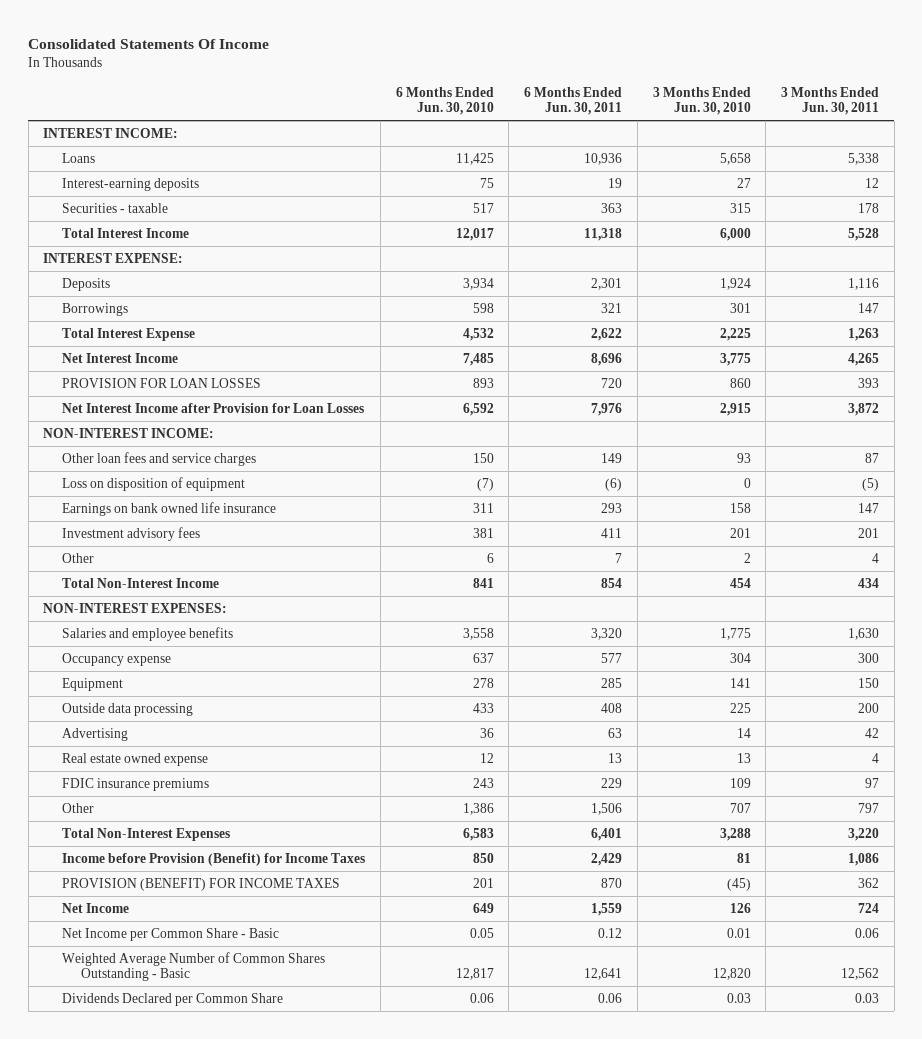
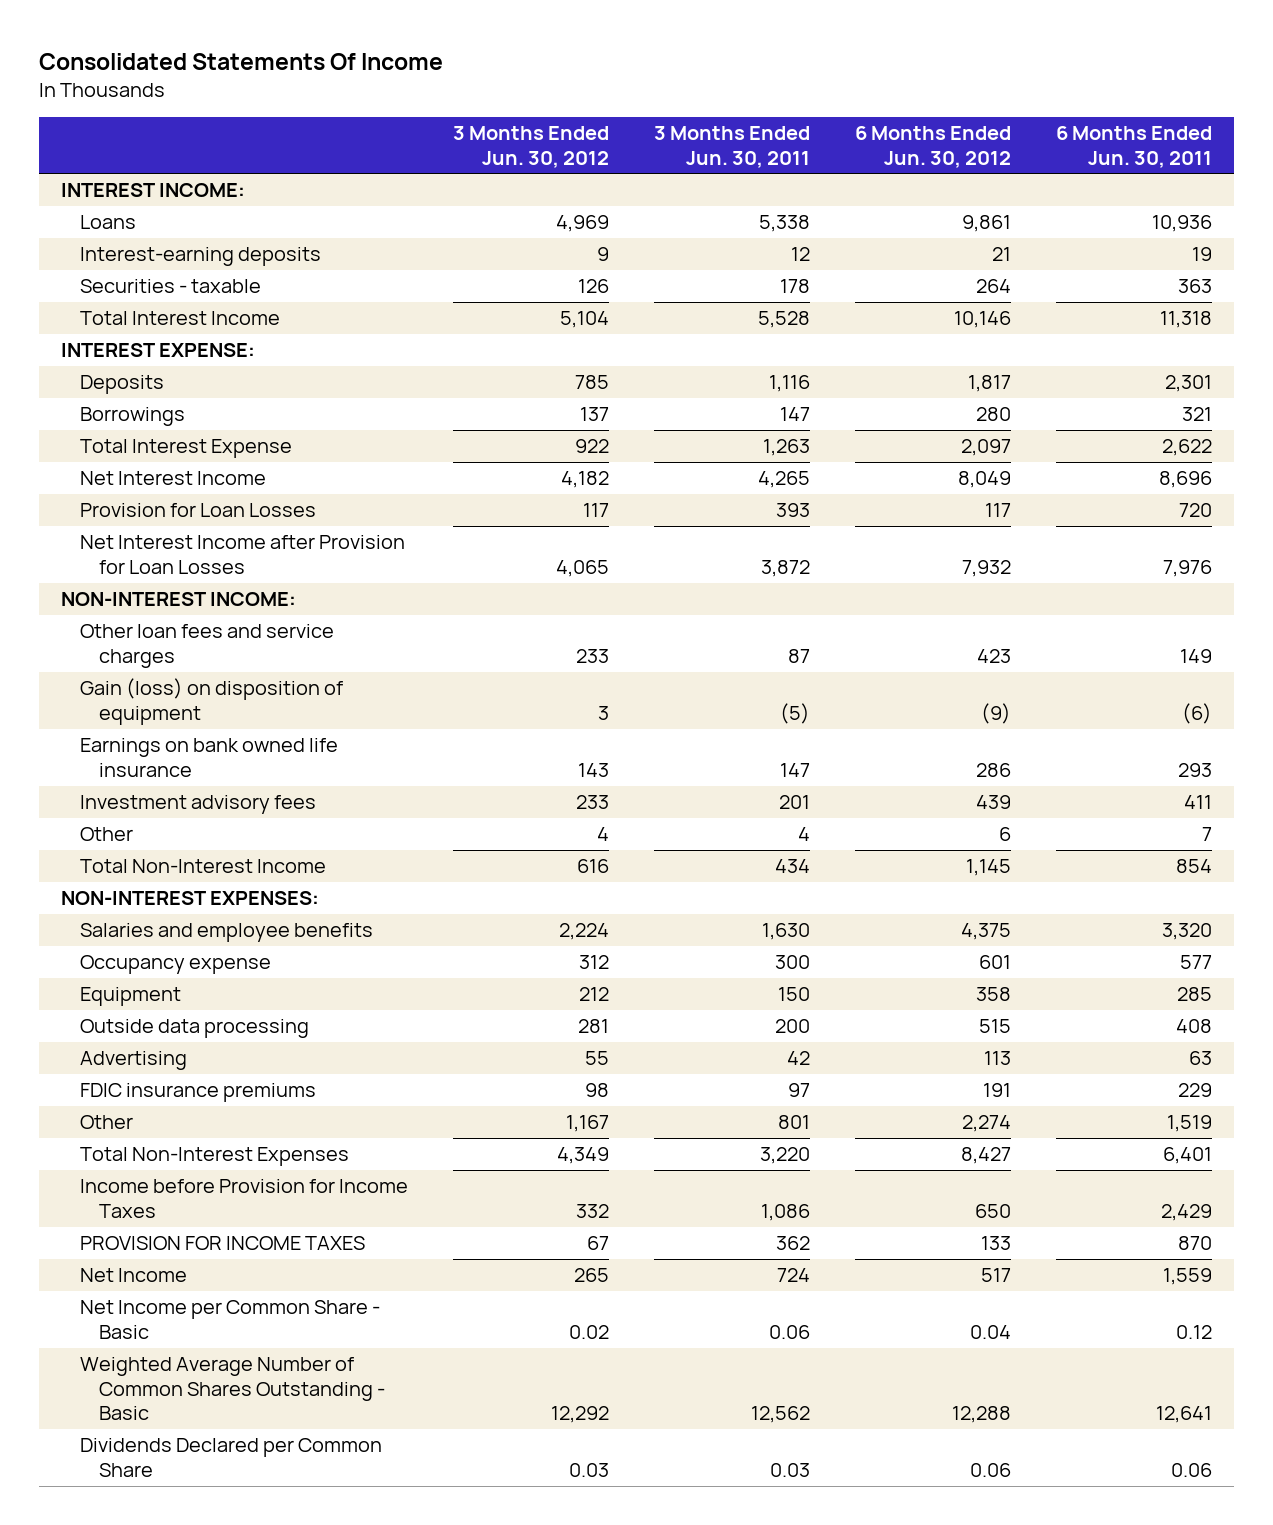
[395,86,494,116] 6 Months Ended Jun. 30, 2010 -> none
[652,86,751,116] 3 Months Ended Jun. 30, 2010 -> none
none -> [453,126,610,168] 3 Months Ended Jun. 30, 2012
none -> [854,126,1011,168] 6 Months Ended Jun. 30, 2012
[62,377,262,388] PROVISION FOR LOAN LOSSES -> [80,503,317,518] Provision for Loan Losses
[62,476,246,491] Loss on disposition of equipment -> [80,678,344,725] Gain (loss) on disposition of equipment
[62,752,209,766] Real estate owned expense -> none
[591,802,623,815] 1,506 -> [1166,1115,1212,1133] 1,519
[857,802,879,813] 797 -> [778,1115,811,1130] 801
[62,852,366,866] Income before Provision (Benefit) for Income Taxes -> [80,1179,409,1218] Income before Provision for Income Taxes
[62,877,341,891] PROVISION (BENEFIT) FOR INCOME TAXES -> [80,1236,366,1251] PROVISION FOR INCOME TAXES

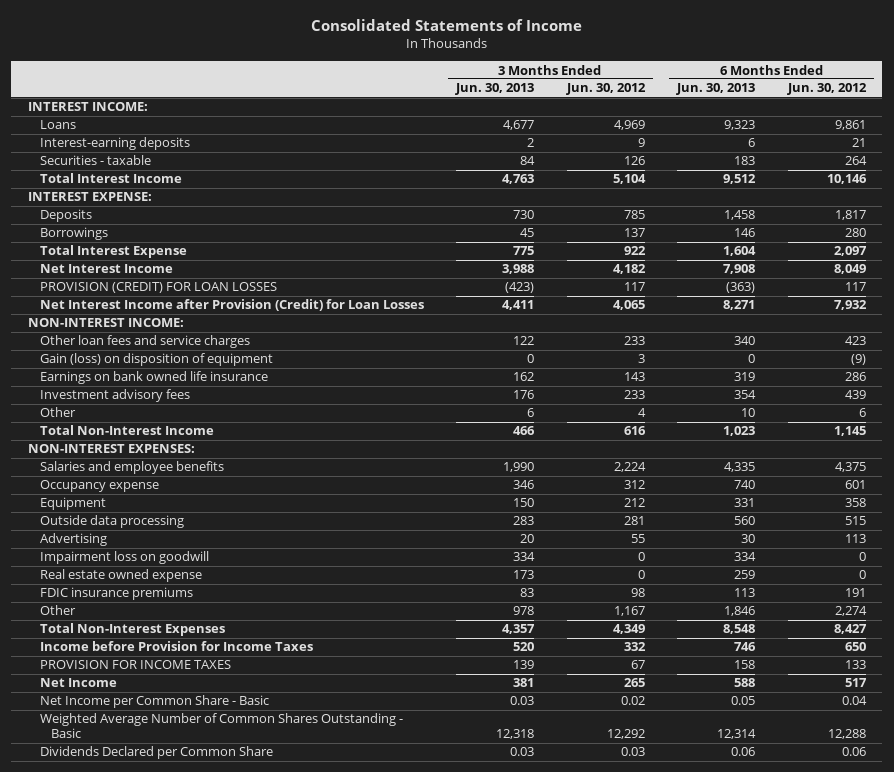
[38,52,443,70] Consolidated Statements Of Income -> [310,19,582,32] Consolidated Statements of Income
[654,126,811,168] 3 Months Ended Jun. 30, 2011 -> none
[1055,126,1212,168] 6 Months Ended Jun. 30, 2011 -> none
none -> [455,83,535,96] Jun. 30, 2013
none -> [676,83,756,96] Jun. 30, 2013
[80,503,317,518] Provision for Loan Losses -> [39,282,277,294] PROVISION (CREDIT) FOR LOAN LOSSES
[80,535,406,574] Net Interest Income after Provision for Loan Losses -> [39,299,424,312] Net Interest Income after Provision (Credit) for Loan Losses
none -> [39,551,209,565] Impairment loss on goodwill
none -> [39,569,202,583] Real estate owned expense

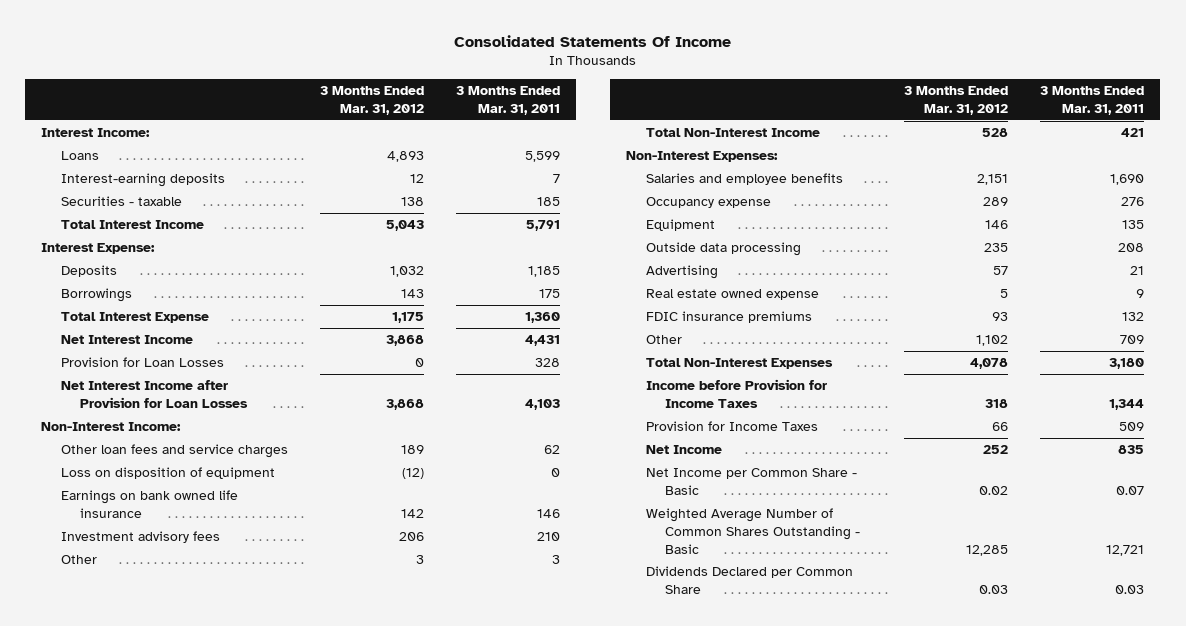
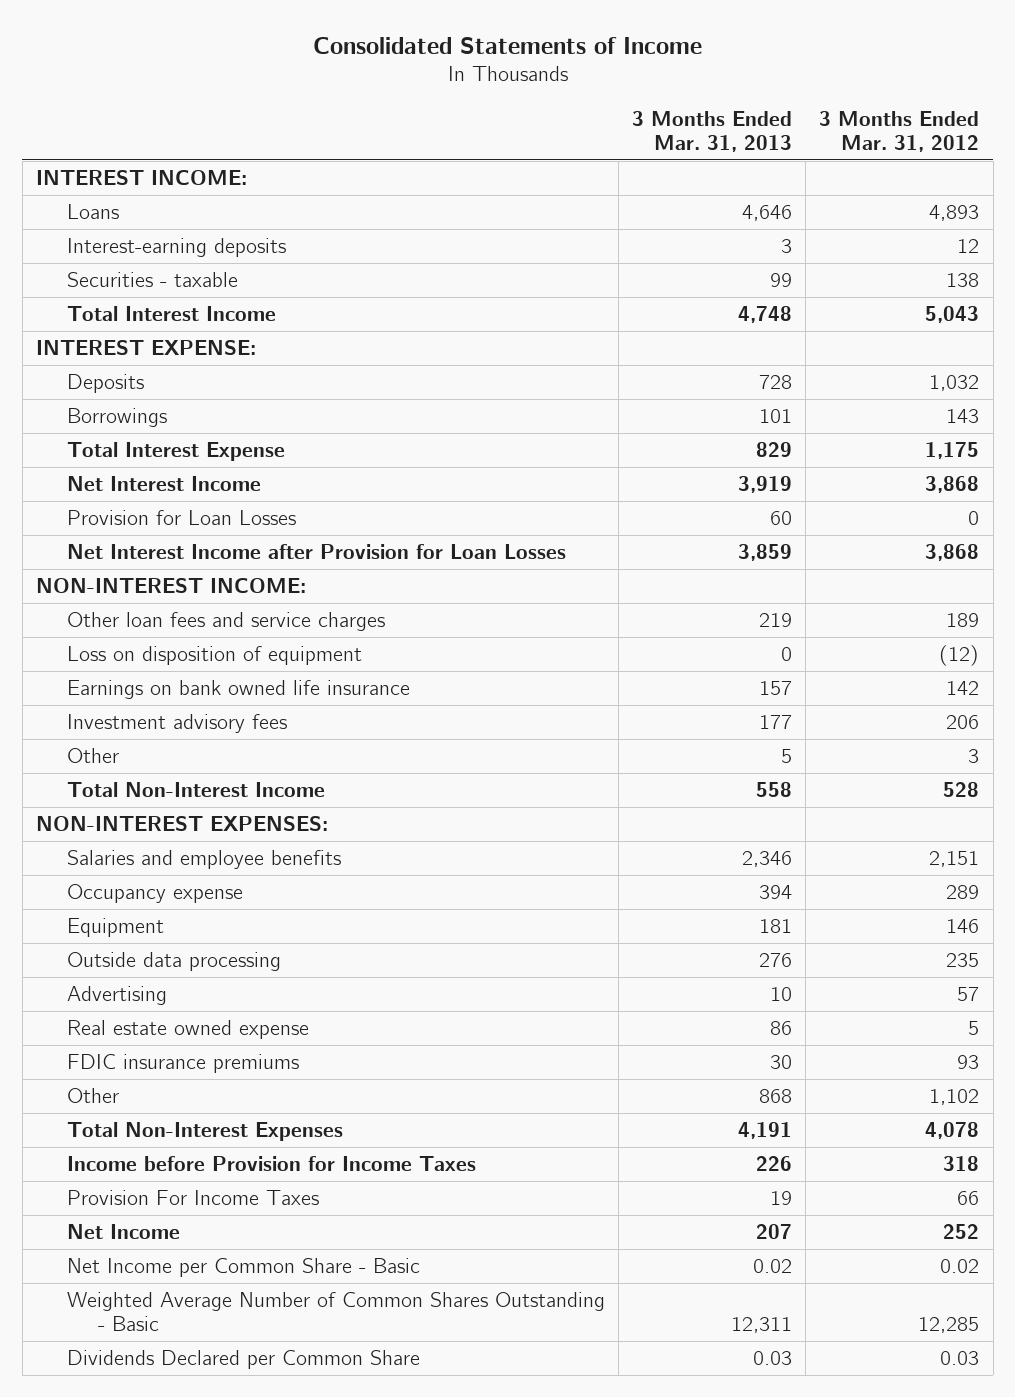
[453,34,731,47] Consolidated Statements Of Income -> [312,36,702,54] Consolidated Statements of Income
[455,86,560,115] 3 Months Ended Mar. 31, 2011 -> none
none -> [632,110,793,152] 3 Months Ended Mar. 31, 2013
[41,128,151,138] Interest Income: -> [35,170,247,186] INTEREST INCOME:
[41,243,156,255] Interest Expense: -> [35,340,256,356] INTEREST EXPENSE:
[41,422,182,432] Non-Interest Income: -> [35,578,306,594] NON-INTEREST INCOME:
[626,151,779,163] Non-Interest Expenses: -> [35,816,328,832] NON-INTEREST EXPENSES:
[645,421,818,432] Provision for Income Taxes -> [67,1190,320,1206] Provision For Income Taxes

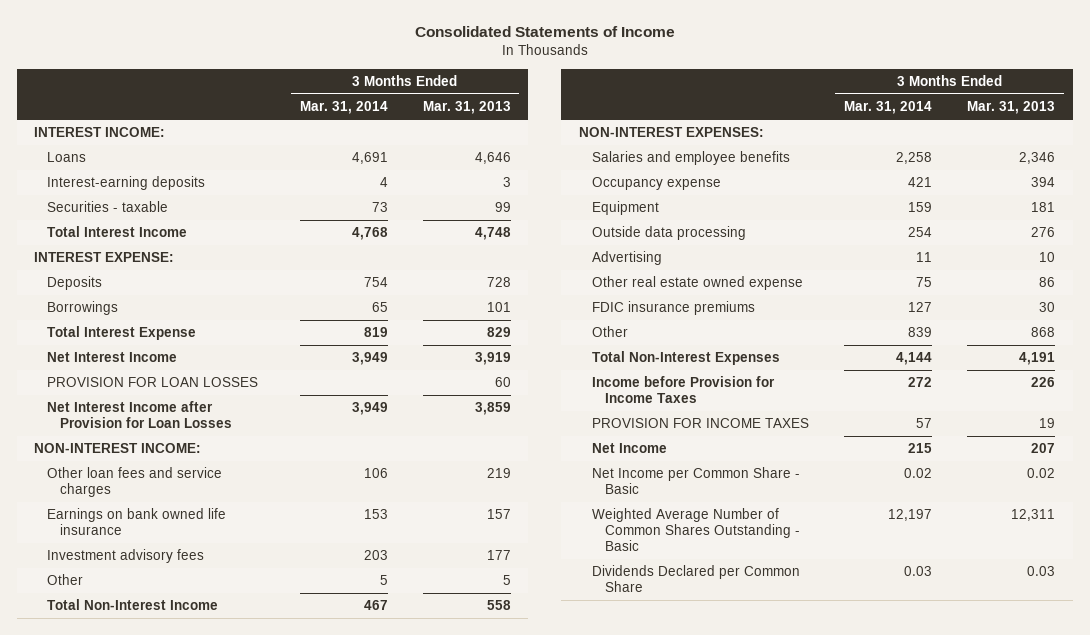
[819,110,980,152] 3 Months Ended Mar. 31, 2012 -> none
none -> [299,101,388,115] Mar. 31, 2014
[67,510,297,526] Provision for Loan Losses -> [47,377,259,388] PROVISION FOR LOAN LOSSES
[67,646,363,666] Loss on disposition of equipment -> none
[67,1020,310,1040] Real estate owned expense -> [592,276,804,291] Other real estate owned expense
[67,1190,320,1206] Provision For Income Taxes -> [592,418,810,429] PROVISION FOR INCOME TAXES

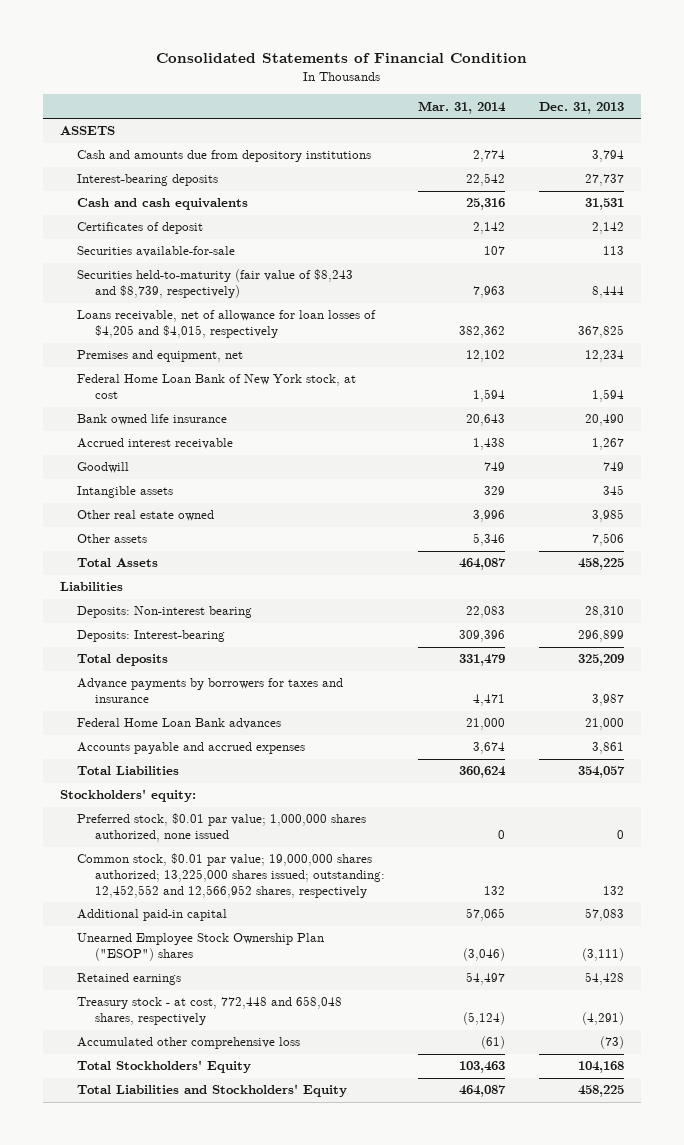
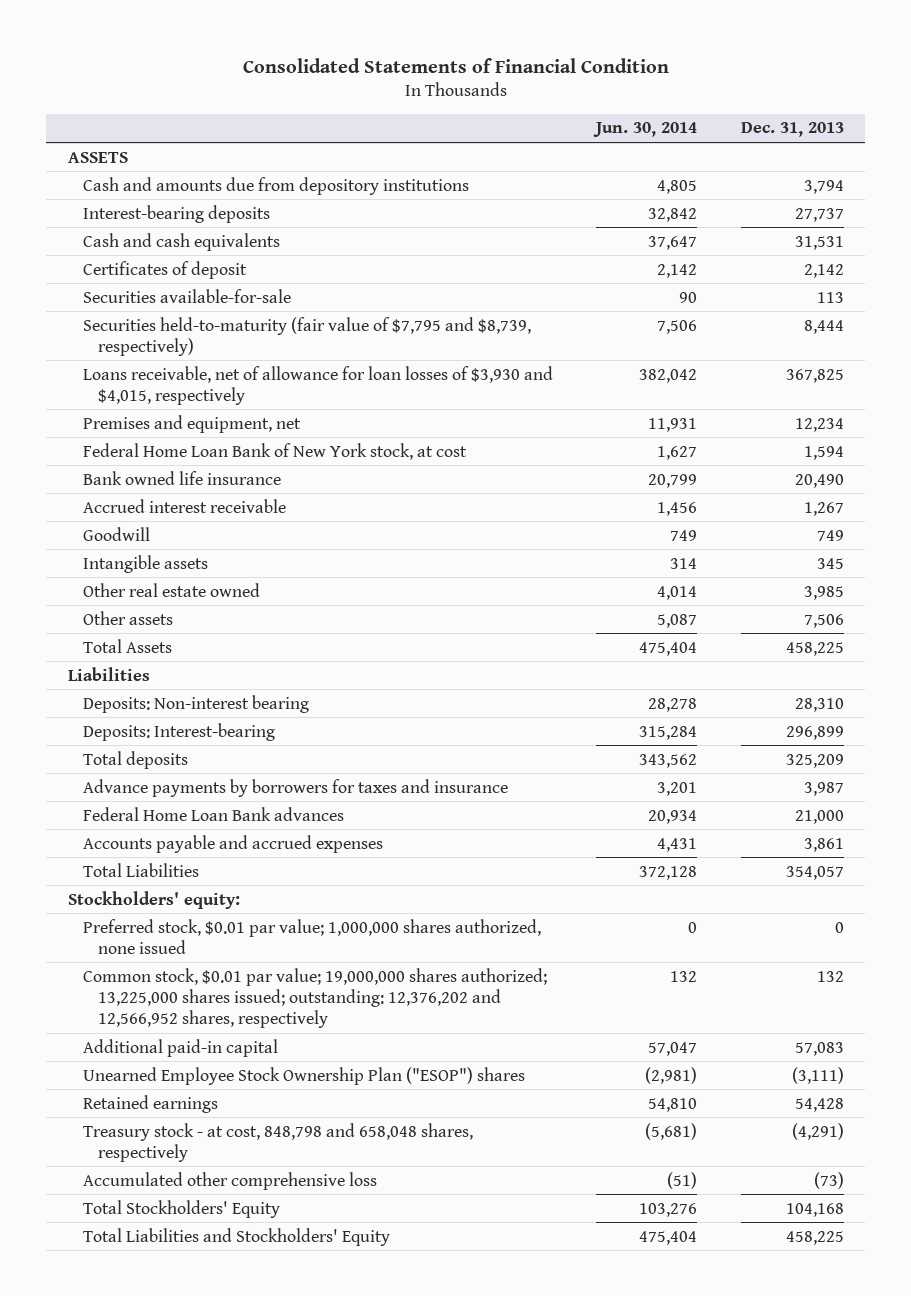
[418,100,507,114] Mar. 31, 2014 -> none
none -> [593,122,698,138] Jun. 30, 2014
[77,269,354,299] Securities held-to-maturity (fair value of $8,243 and $8,739, respectively) -> [82,316,531,356] Securities held-to-maturity (fair value of $7,795 and $8,739, respectively)
[77,310,377,339] Loans receivable, net of allowance for loan losses of $4,205 and $4,015, respectively -> [82,365,553,405] Loans receivable, net of allowance for loan losses of $3,930 and $4,015, respectively
[77,853,385,898] Common stock, $0.01 par value; 19,000,000 shares authorized; 13,225,000 shares issued; outstanding: 12,452,552 and 12,566,952 shares, respectively -> [82,967,547,1028] Common stock, $0.01 par value; 19,000,000 shares authorized; 13,225,000 shares issued; outstanding: 12,376,202 and 12,566,952 shares, respectively
[77,996,343,1026] Treasury stock - at cost, 772,448 and 658,048 shares, respectively -> [82,1122,473,1162] Treasury stock - at cost, 848,798 and 658,048 shares, respectively

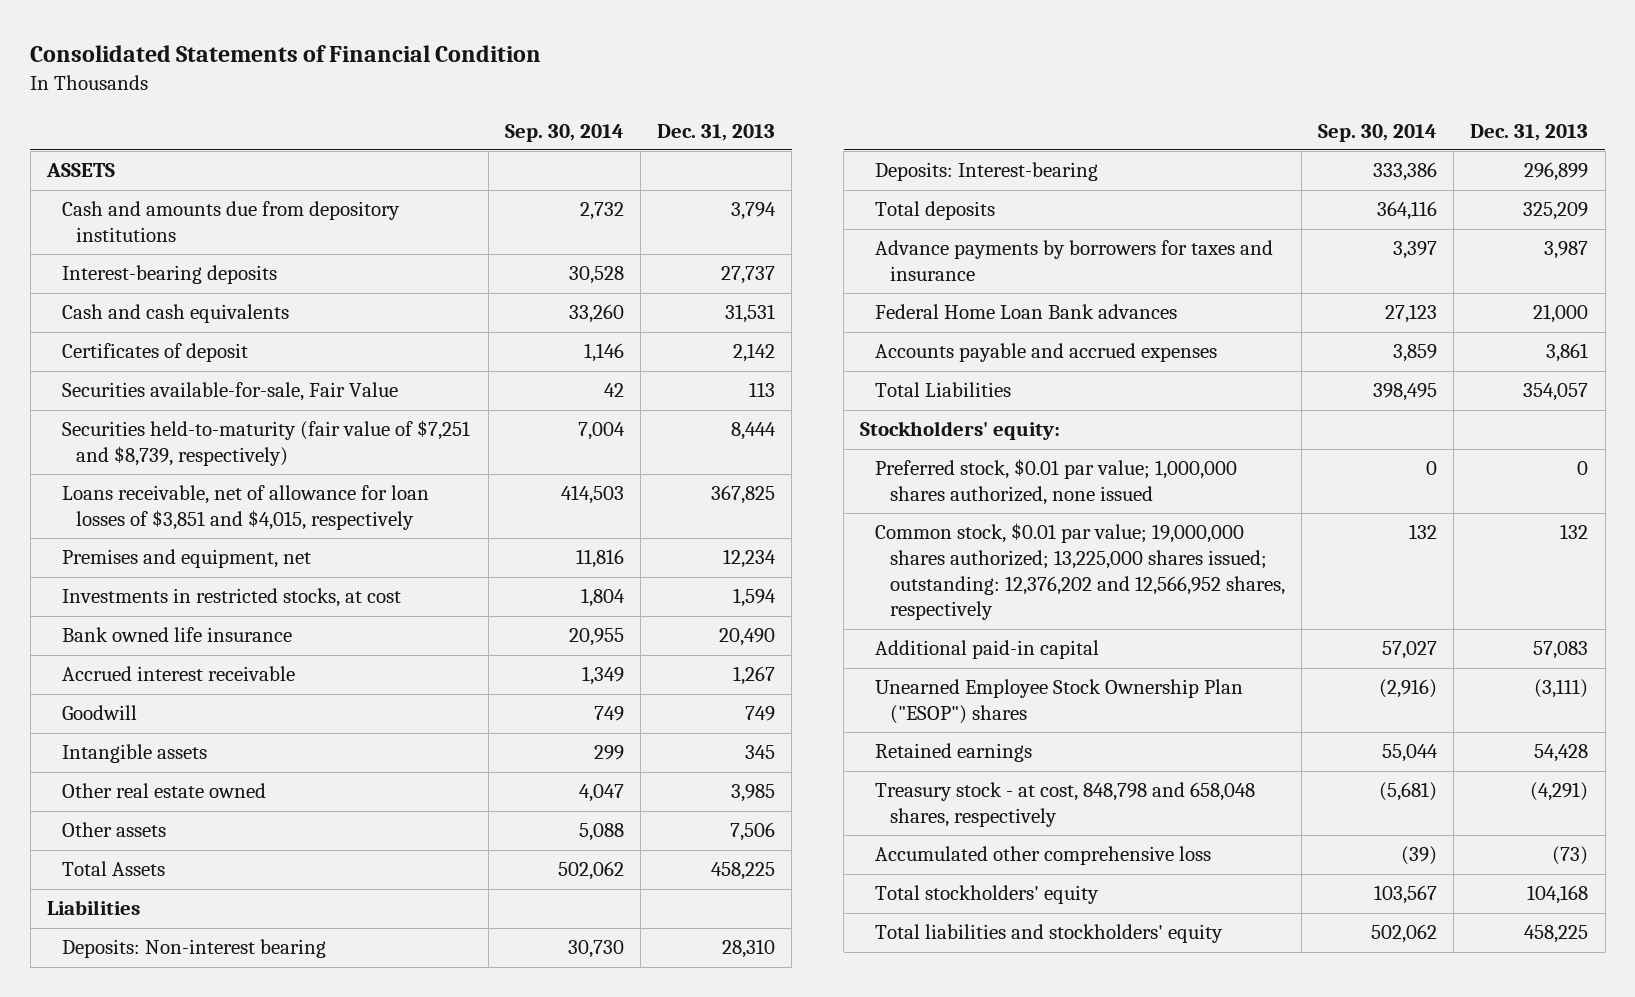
[593,122,698,138] Jun. 30, 2014 -> none
none -> [504,123,624,142] Sep. 30, 2014
[82,288,291,303] Securities available-for-sale -> [61,382,398,402] Securities available-for-sale, Fair Value
[82,316,531,356] Securities held-to-maturity (fair value of $7,795 and $8,739, respectively) -> [61,420,470,467] Securities held-to-maturity (fair value of $7,251 and $8,739, respectively)
[82,365,553,405] Loans receivable, net of allowance for loan losses of $3,930 and $4,015, respectively -> [61,485,429,531] Loans receivable, net of allowance for loan losses of $3,851 and $4,015, respectively
[82,442,467,460] Federal Home Loan Bank of New York stock, at cost -> [61,588,401,608] Investments in restricted stocks, at cost
[82,1199,280,1218] Total Stockholders' Equity -> [874,885,1099,905] Total stockholders' equity
[82,1227,390,1246] Total Liabilities and Stockholders' Equity -> [874,924,1223,944] Total liabilities and stockholders' equity

